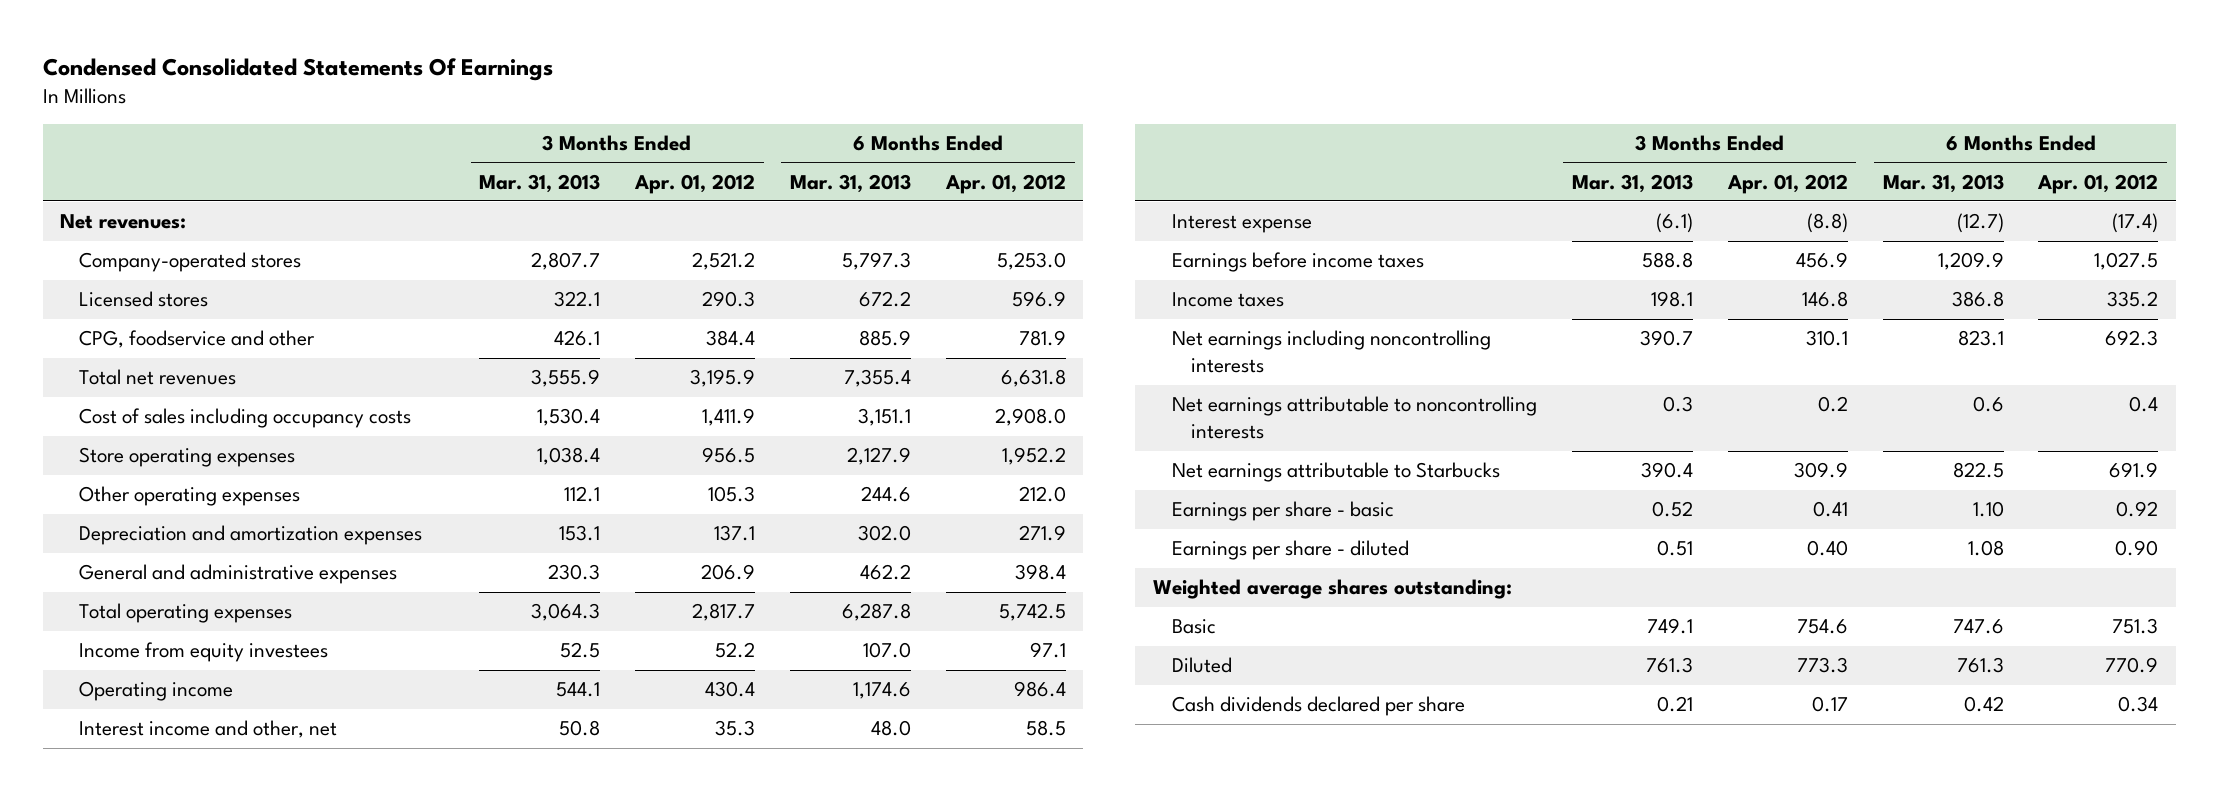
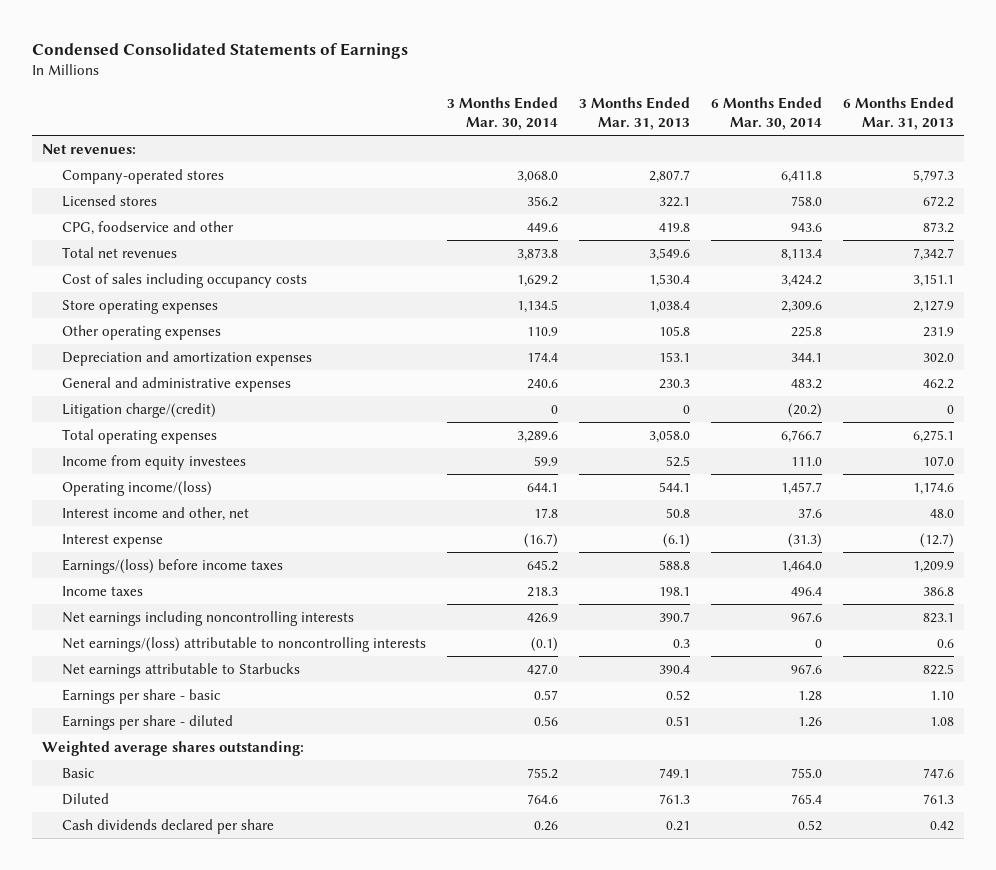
[42,57,553,81] Condensed Consolidated Statements Of Earnings -> [31,42,408,59] Condensed Consolidated Statements of Earnings
[634,173,756,194] Apr. 01, 2012 -> none
[944,173,1066,194] Apr. 01, 2012 -> none
none -> [446,96,558,131] 3 Months Ended Mar. 30, 2014
none -> [710,96,822,131] 6 Months Ended Mar. 30, 2014
[554,330,601,347] 426.1 -> [658,222,690,232] 419.8
[859,330,912,347] 885.9 -> [922,221,954,233] 873.2
[531,369,601,388] 3,555.9 -> [648,247,690,261] 3,549.6
[844,369,912,388] 7,355.4 -> [912,247,954,261] 7,342.7
[564,486,601,503] 112.1 -> [658,325,690,336] 105.8
[861,486,912,503] 244.6 -> [922,326,954,337] 231.9
none -> [61,402,216,418] Litigation charge/(credit)
[531,603,601,622] 3,064.3 -> [648,429,690,443] 3,058.0
[842,603,912,622] 6,287.8 -> [912,429,954,443] 6,275.1
[79,681,234,702] Operating income -> [61,480,212,496] Operating income/(loss)
[1172,252,1425,273] Earnings before income taxes -> [61,558,283,574] Earnings/(loss) before income taxes
[1172,396,1538,440] Net earnings attributable to noncontrolling interests -> [61,636,426,652] Net earnings/(loss) attributable to noncontrolling interests

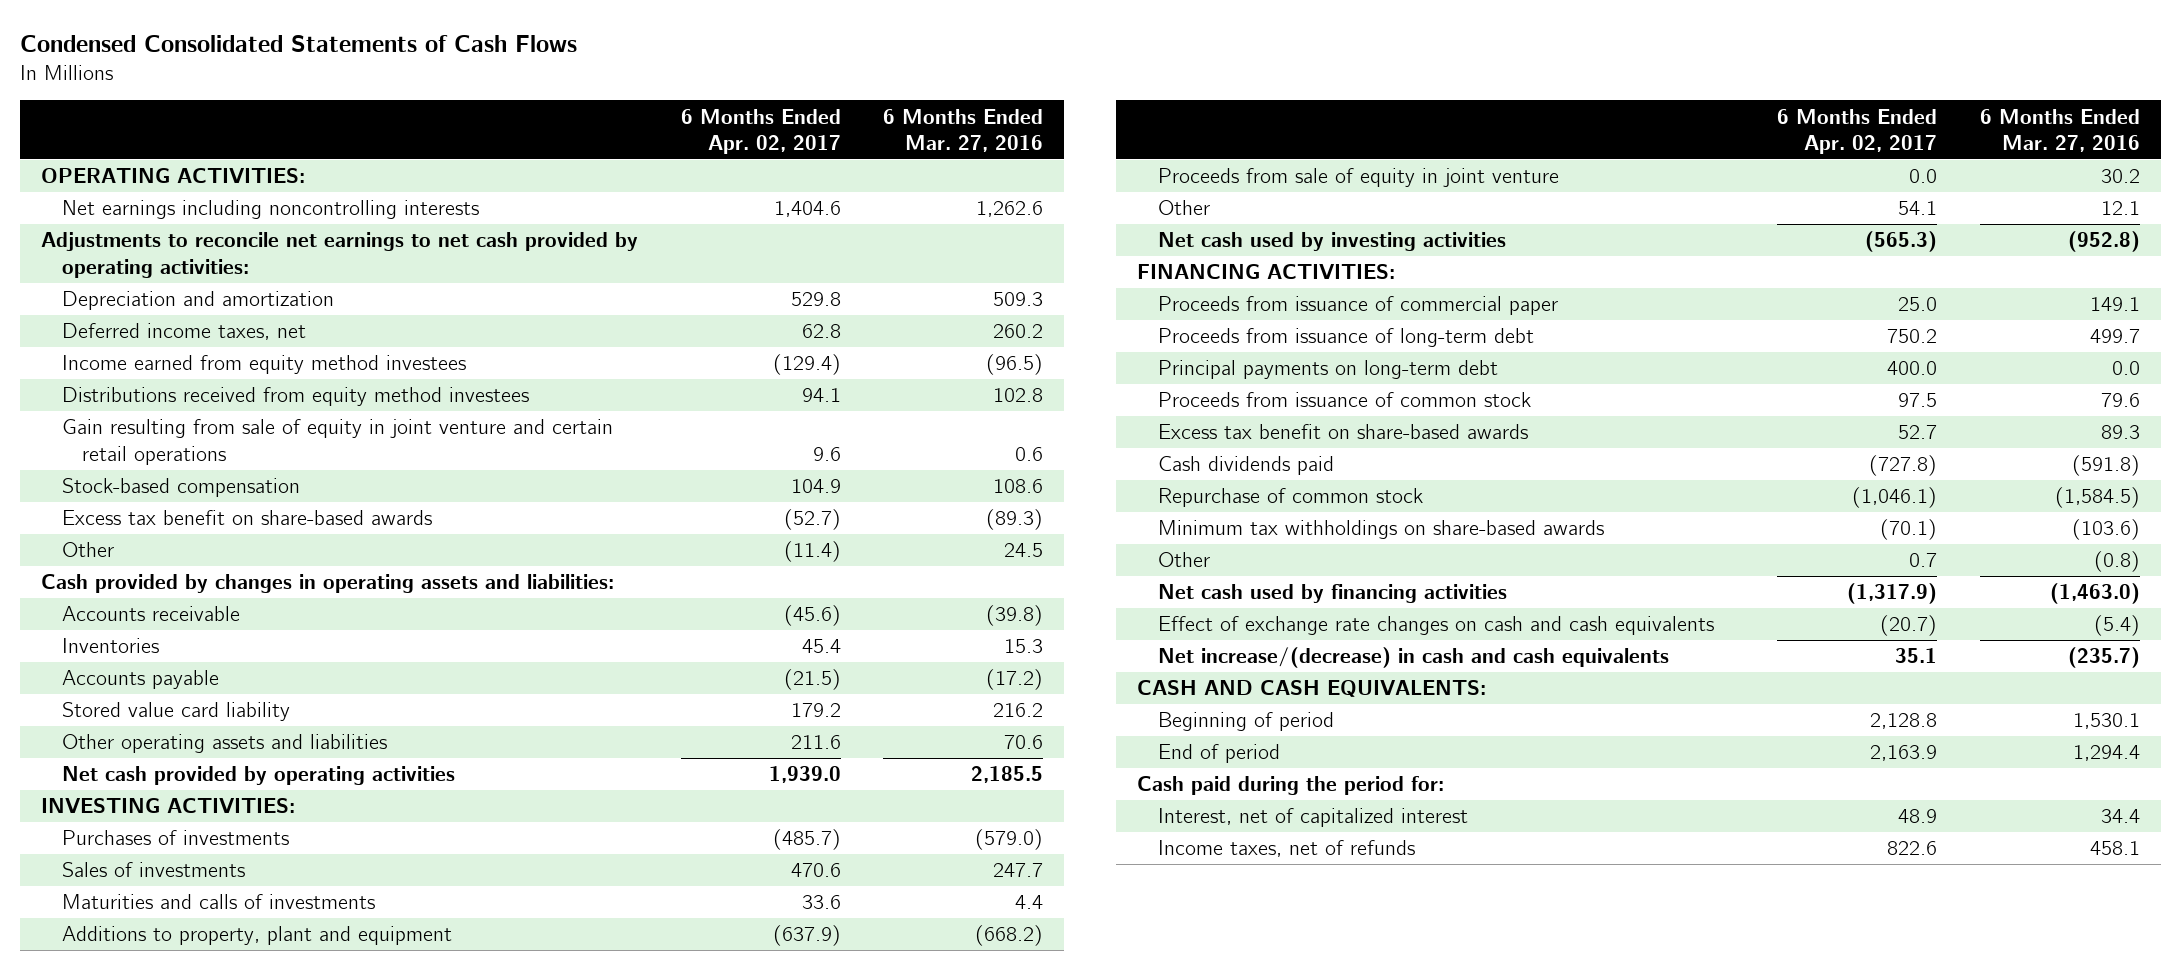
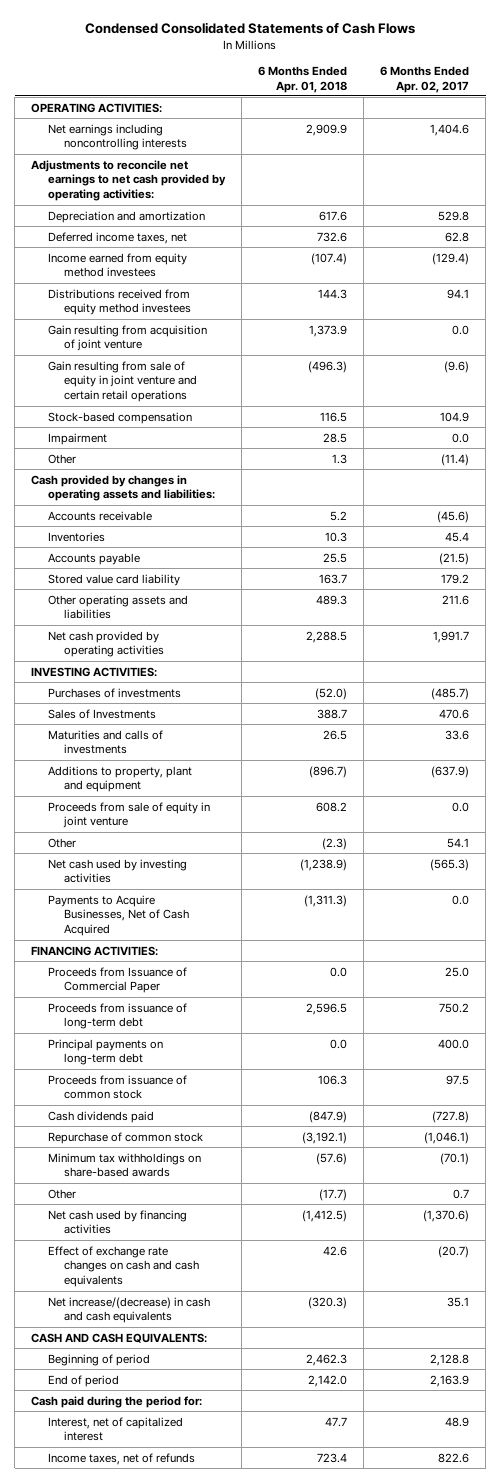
[883,108,1044,153] 6 Months Ended Mar. 27, 2016 -> none
none -> [258,65,348,93] 6 Months Ended Apr. 01, 2018
none -> [47,324,207,352] Gain resulting from acquisition of joint venture
[812,446,841,461] 9.6 -> [444,360,470,373] (9.6)
[61,510,432,526] Excess tax benefit on share-based awards -> none
none -> [47,432,107,445] Impairment
[768,766,841,784] 1,939.0 -> [433,630,470,643] 1,991.7
[61,862,245,878] Sales of investments -> [47,708,156,719] Sales of Investments
none -> [47,894,190,937] Payments to Acquire Businesses, Net of Cash Acquired
[1158,296,1559,316] Proceeds from issuance of commercial paper -> [47,966,187,994] Proceeds from Issuance of Commercial Paper
[1158,424,1529,440] Excess tax benefit on share-based awards -> none
[1847,583,1938,605] (1,317.9) -> [423,1209,470,1222] (1,370.6)

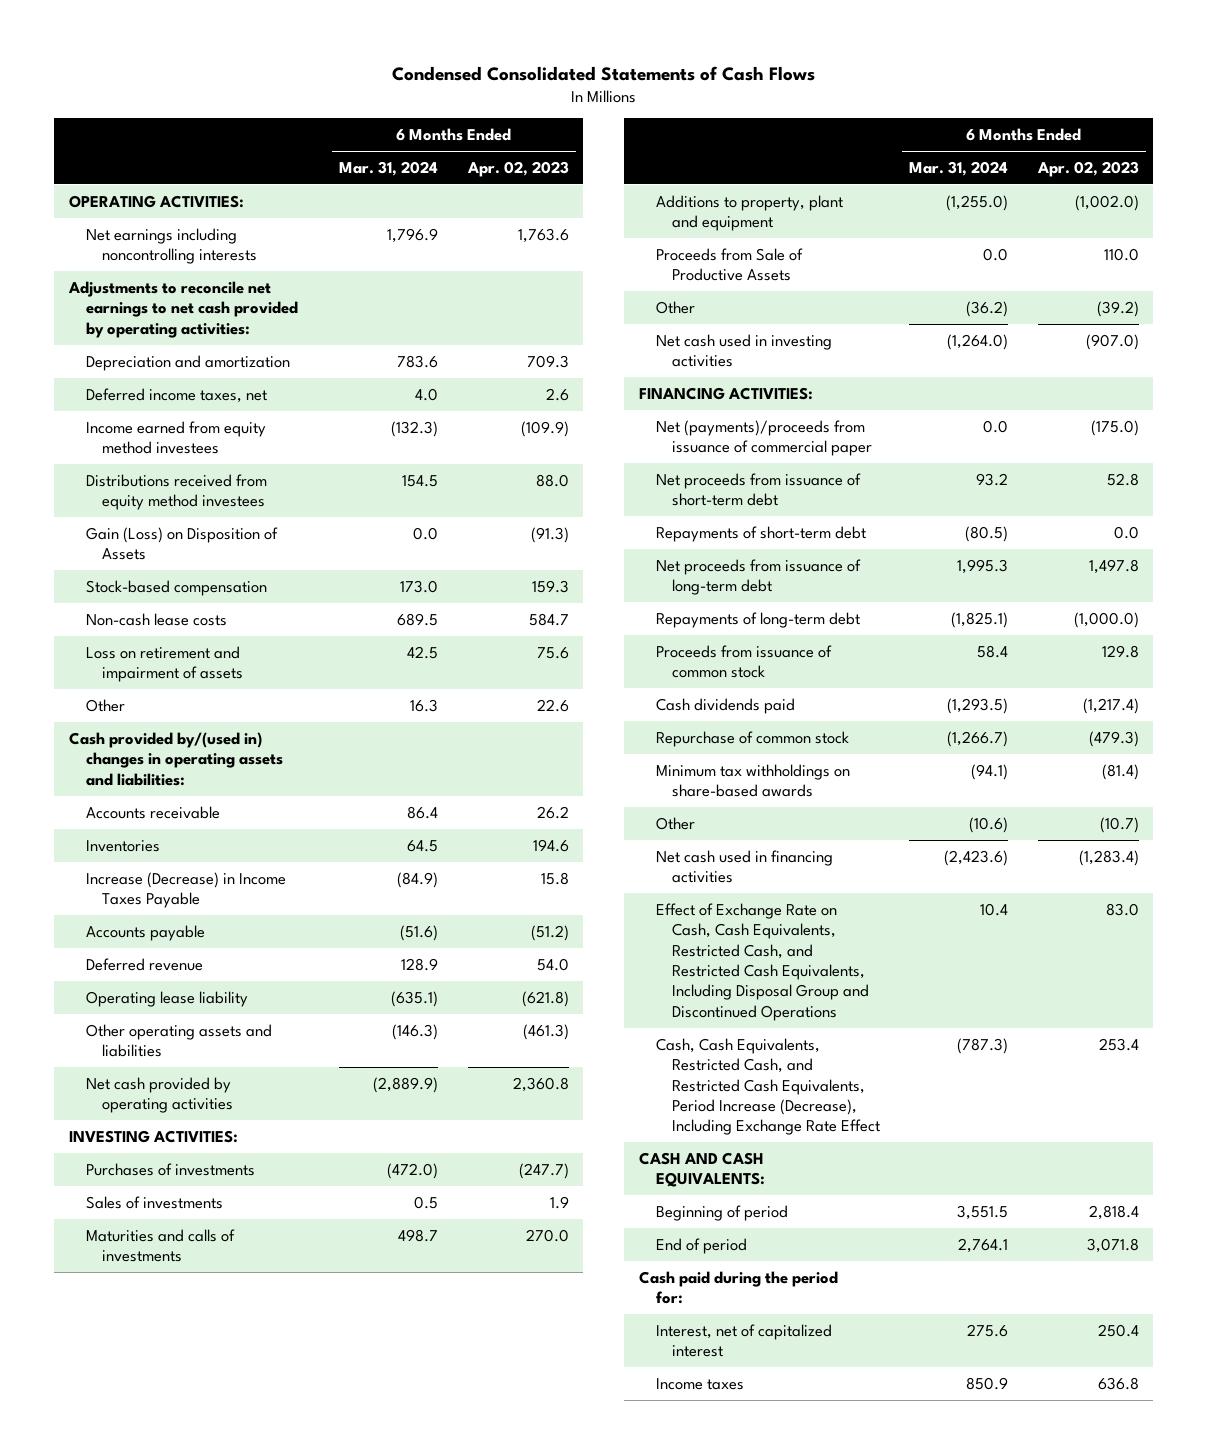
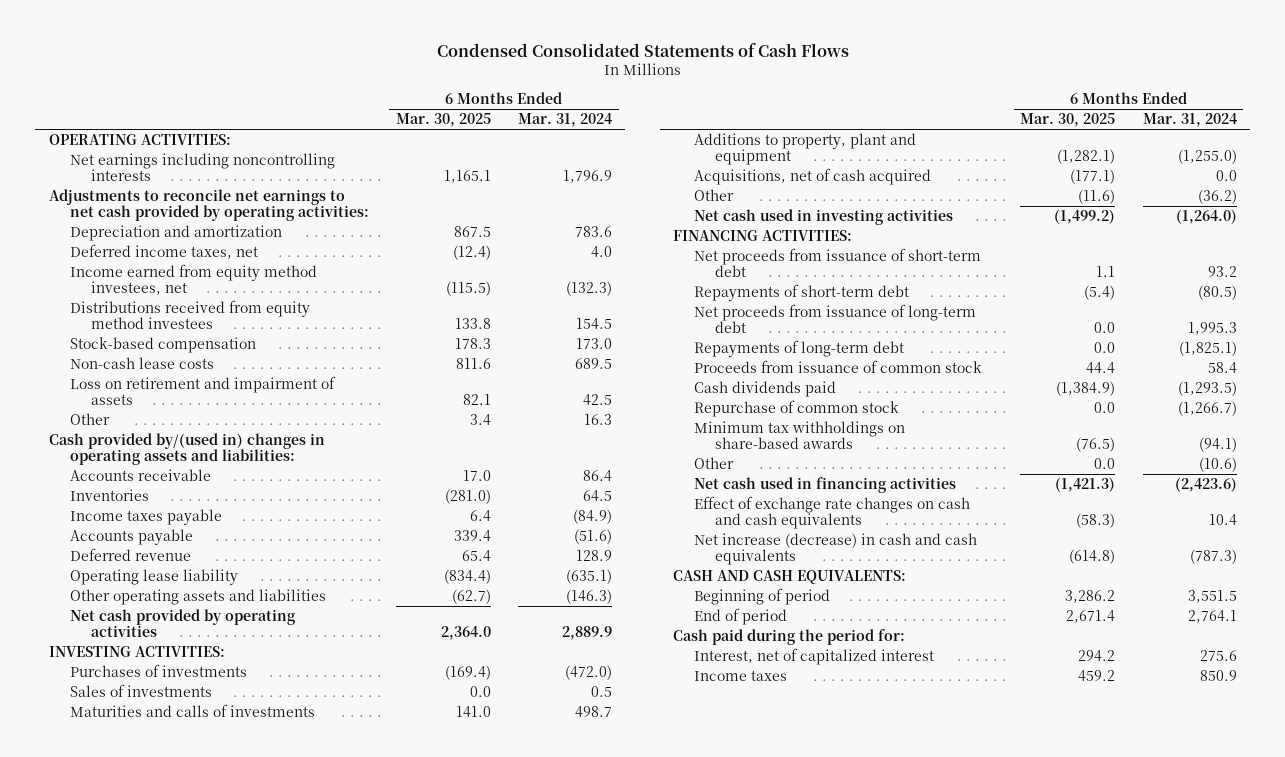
[466,160,569,177] Apr. 02, 2023 -> none
none -> [395,113,491,128] Mar. 30, 2025
[85,420,266,455] Income earned from equity method investees -> [69,264,317,296] Income earned from equity method investees, net
[85,526,278,561] Gain (Loss) on Disposition of Assets -> none
[85,871,286,909] Increase (Decrease) in Income Taxes Payable -> [69,509,222,526] Income taxes payable
[373,1076,439,1093] (2,889.9) -> [561,626,612,641] 2,889.9
[655,247,803,282] Proceeds from Sale of Productive Assets -> none
none -> [694,168,932,186] Acquisitions, net of cash acquired
[655,419,872,457] Net (payments)/proceeds from issuance of commercial paper -> none
[655,902,869,1021] Effect of Exchange Rate on Cash, Cash Equivalents, Restricted Cash, and Restricted Cash Equivalents, Including Disposal Group and Discontinued Operations -> [694,496,971,530] Effect of exchange rate changes on cash and cash equivalents
[655,1037,880,1136] Cash, Cash Equivalents, Restricted Cash, and Restricted Cash Equivalents, Period Increase (Decrease), Including Exchange Rate Effect -> [694,533,978,566] Net increase (decrease) in cash and cash equivalents

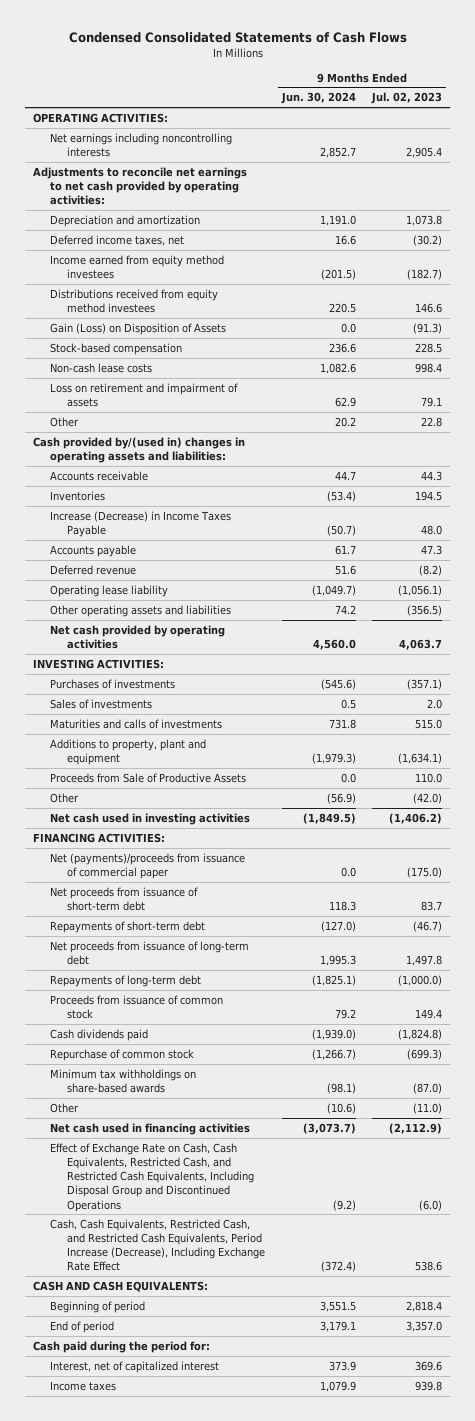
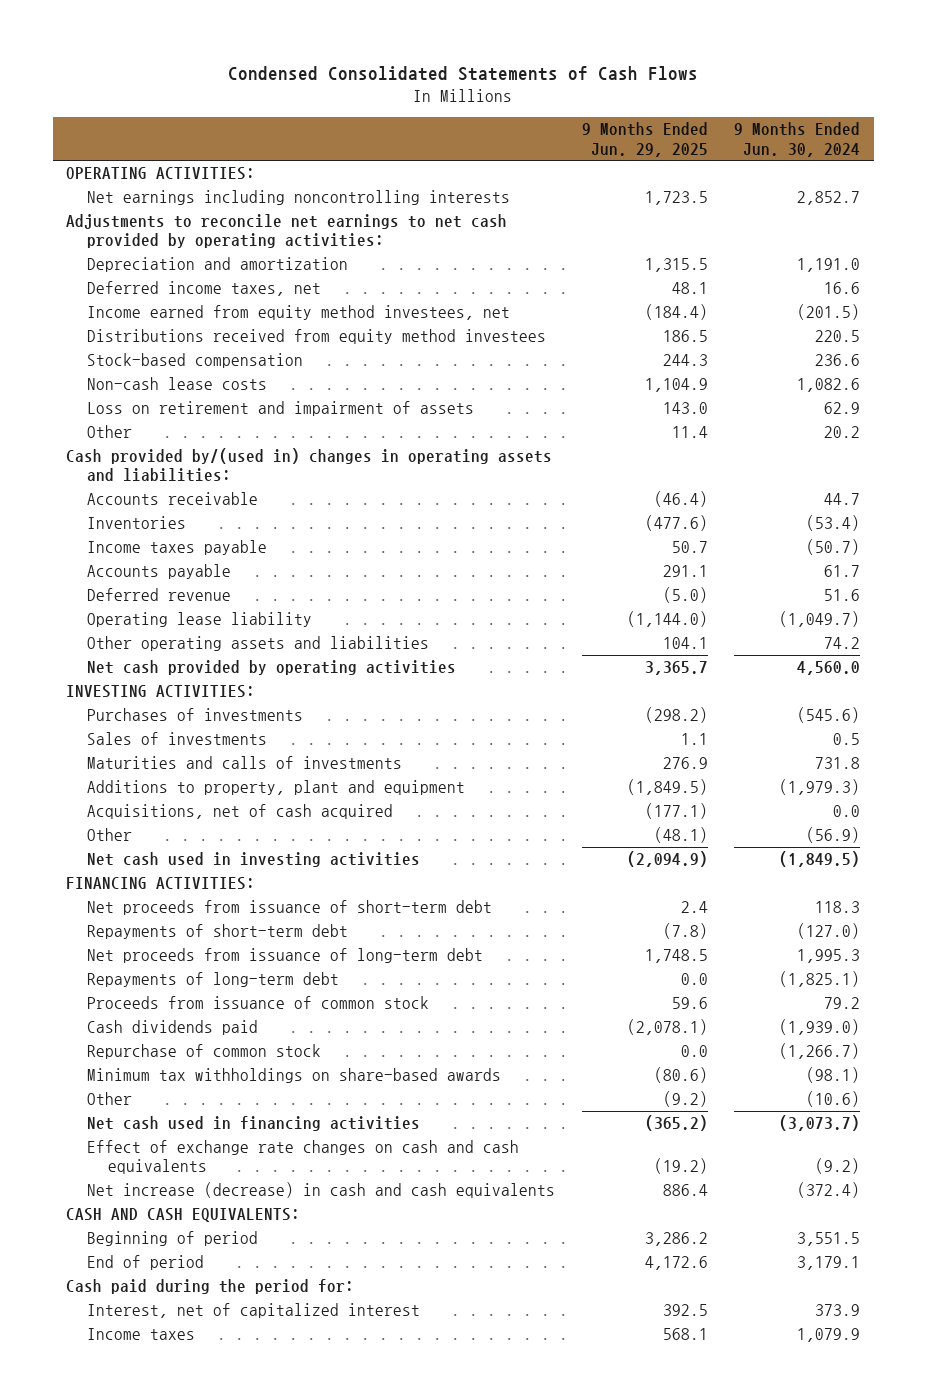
[371,92,443,105] Jul. 02, 2023 -> none
none -> [581,122,708,157] 9 Months Ended Jun. 29, 2025
[50,254,225,280] Income earned from equity method investees -> [87,305,511,321] Income earned from equity method investees, net
[50,322,227,335] Gain (Loss) on Disposition of Assets -> none
[50,510,232,538] Increase (Decrease) in Income Taxes Payable -> [87,540,268,556] Income taxes payable
[50,772,247,783] Proceeds from Sale of Productive Assets -> none
none -> [87,804,394,820] Acquisitions, net of cash acquired
[50,852,246,880] Net (payments)/proceeds from issuance of commercial paper -> none
[50,1142,255,1212] Effect of Exchange Rate on Cash, Cash Equivalents, Restricted Cash, and Restricted Cash Equivalents, Including Disposal Group and Discontinued Operations -> [87,1140,520,1175] Effect of exchange rate changes on cash and cash equivalents
[50,1218,266,1272] Cash, Cash Equivalents, Restricted Cash, and Restricted Cash Equivalents, Period Increase (Decrease), Including Exchange Rate Effect -> [87,1182,556,1199] Net increase (decrease) in cash and cash equivalents

